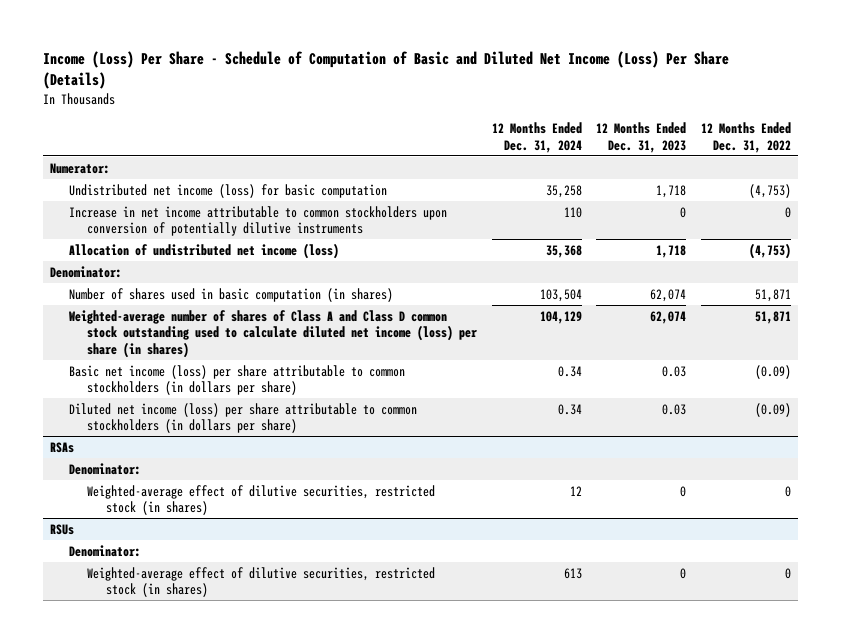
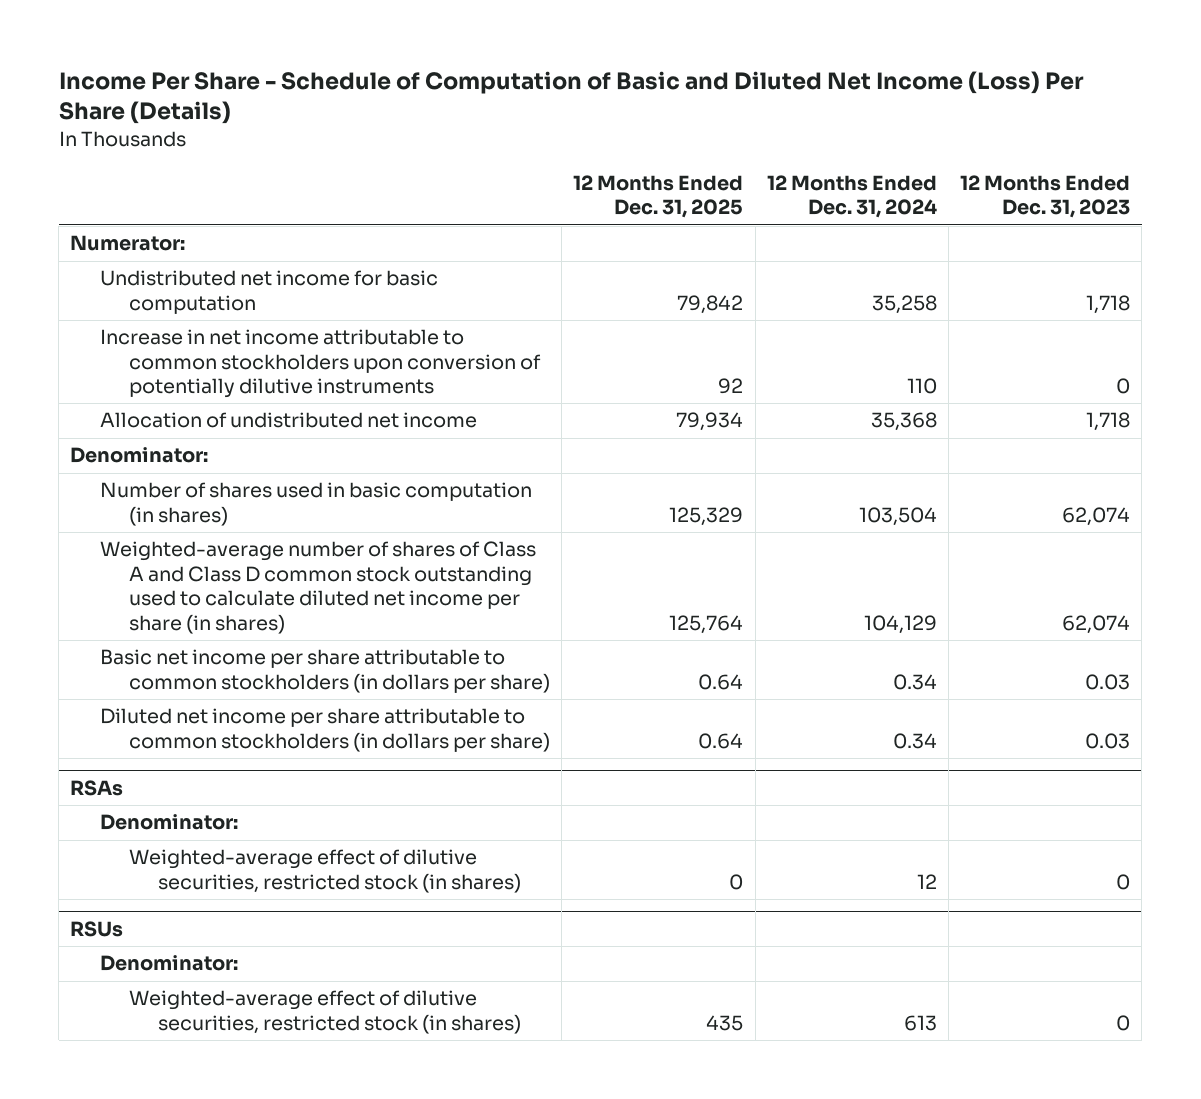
[42,50,729,90] Income (Loss) Per Share - Schedule of Computation of Basic and Diluted Net Income (Loss) Per Share (Details) -> [58,71,1084,125] Income Per Share - Schedule of Computation of Basic and Diluted Net Income (Loss) Per Share (Details)
[700,121,791,153] 12 Months Ended Dec. 31, 2022 -> none
none -> [573,174,744,219] 12 Months Ended Dec. 31, 2025
[68,183,387,198] Undistributed net income (loss) for basic computation -> [99,270,438,314] Undistributed net income for basic computation
[68,242,339,259] Allocation of undistributed net income (loss) -> [99,412,477,429] Allocation of undistributed net income
[68,309,478,358] Weighted-average number of shares of Class A and Class D common stock outstanding used to calculate diluted net income (loss) per share (in shares) -> [99,541,536,634] Weighted-average number of shares of Class A and Class D common stock outstanding used to calculate diluted net income per share (in shares)
[68,364,405,396] Basic net income (loss) per share attributable to common stockholders (in dollars per share) -> [99,649,550,693] Basic net income per share attributable to common stockholders (in dollars per share)
[68,402,417,434] Diluted net income (loss) per share attributable to common stockholders (in dollars per share) -> [99,708,550,752] Diluted net income per share attributable to common stockholders (in dollars per share)

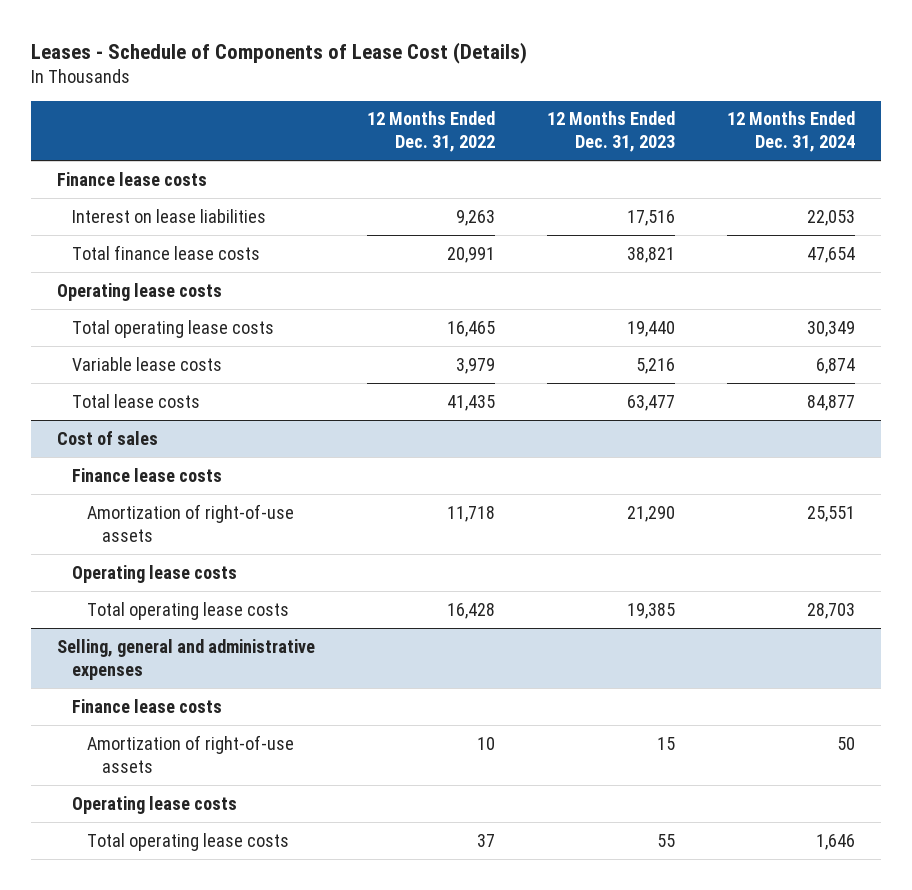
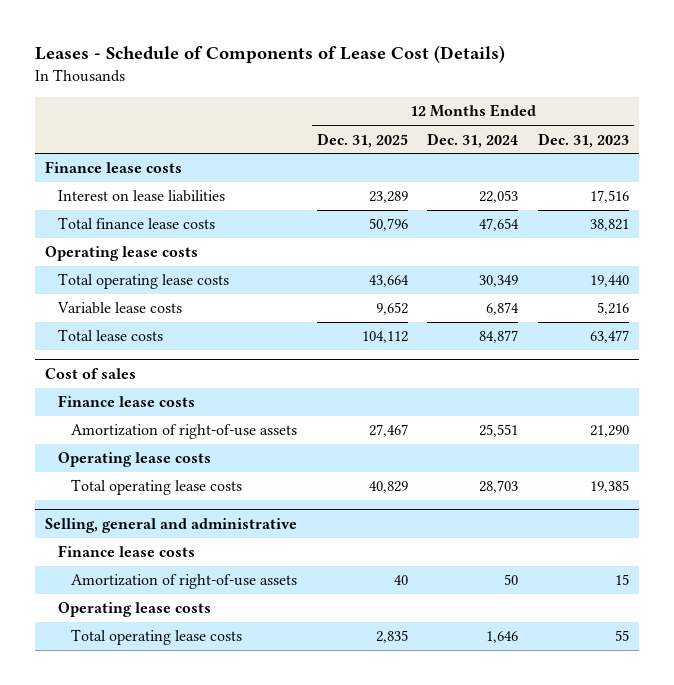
[367,111,496,153] 12 Months Ended Dec. 31, 2022 -> none
none -> [316,132,408,148] Dec. 31, 2025
[57,638,316,680] Selling, general and administrative expenses -> [44,517,297,533] Selling, general and administrative

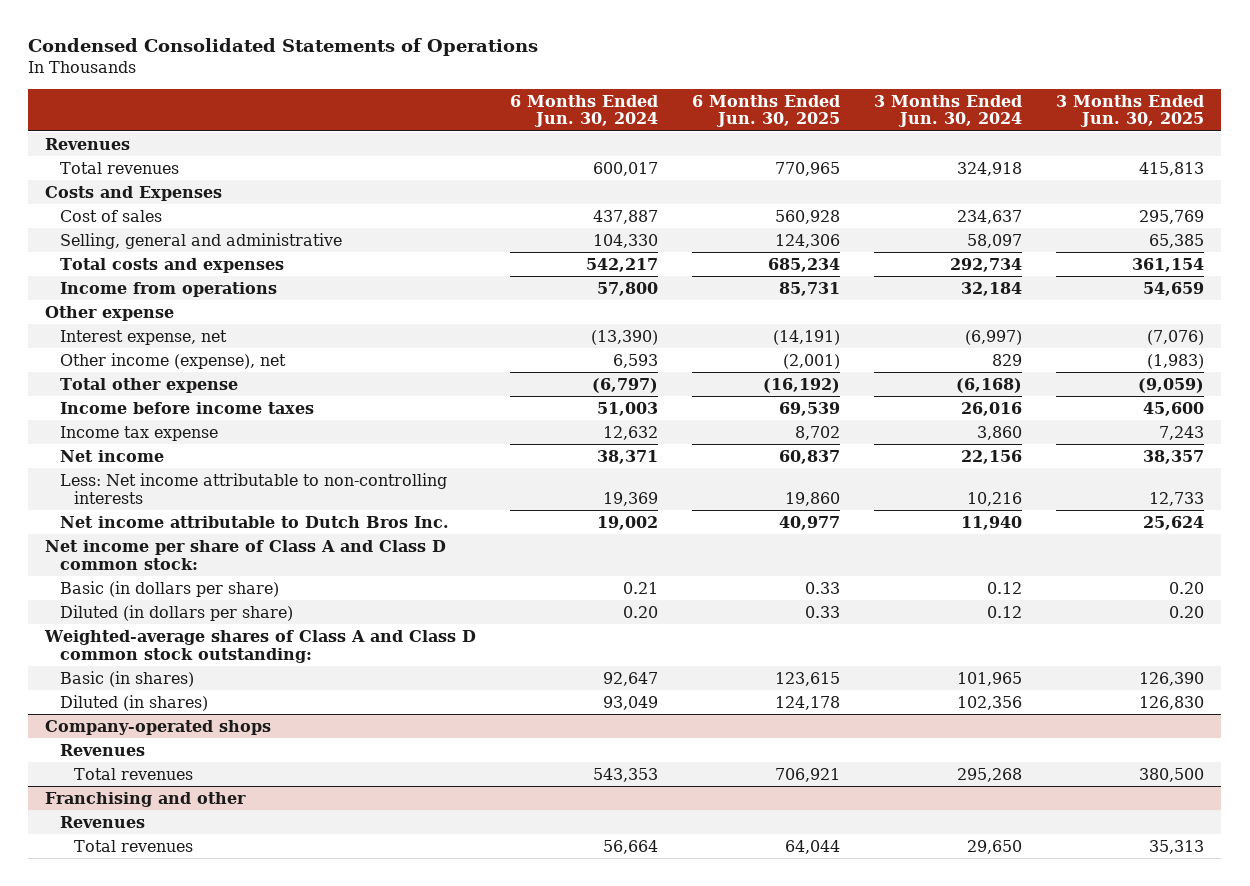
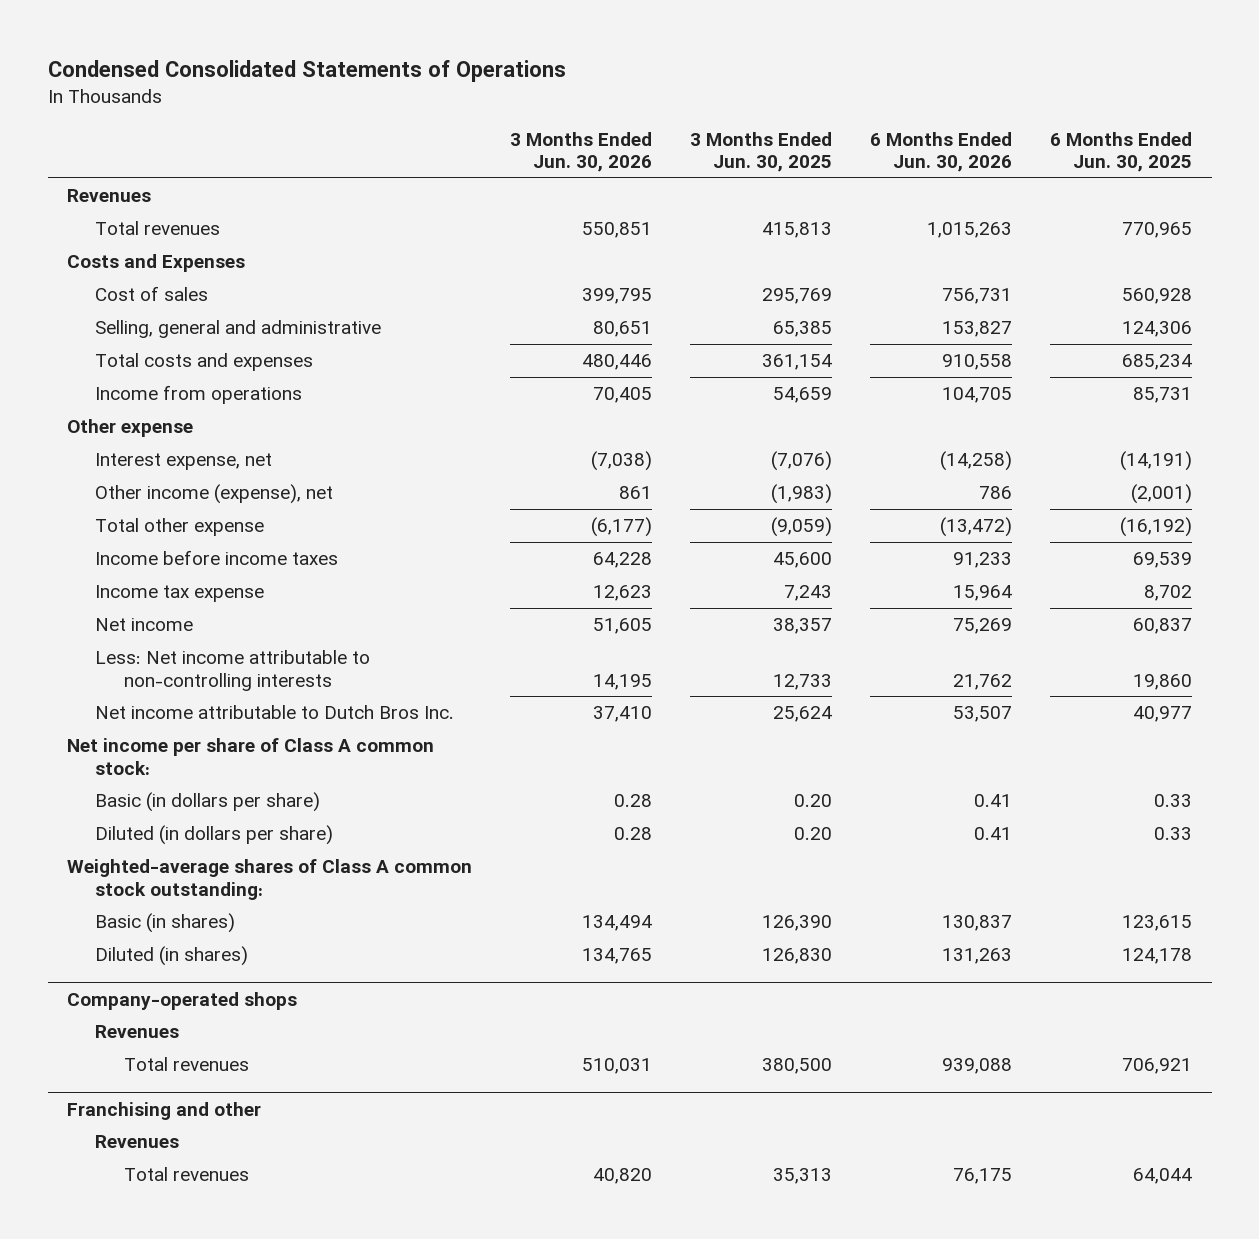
[510,94,659,128] 6 Months Ended Jun. 30, 2024 -> none
[874,94,1023,128] 3 Months Ended Jun. 30, 2024 -> none
none -> [509,131,652,173] 3 Months Ended Jun. 30, 2026
none -> [870,131,1013,173] 6 Months Ended Jun. 30, 2026
[45,539,447,570] Net income per share of Class A and Class D common stock: -> [66,738,434,775] Net income per share of Class A common stock:
[44,629,477,663] Weighted-average shares of Class A and Class D common stock outstanding: -> [66,859,472,900] Weighted-average shares of Class A common stock outstanding:

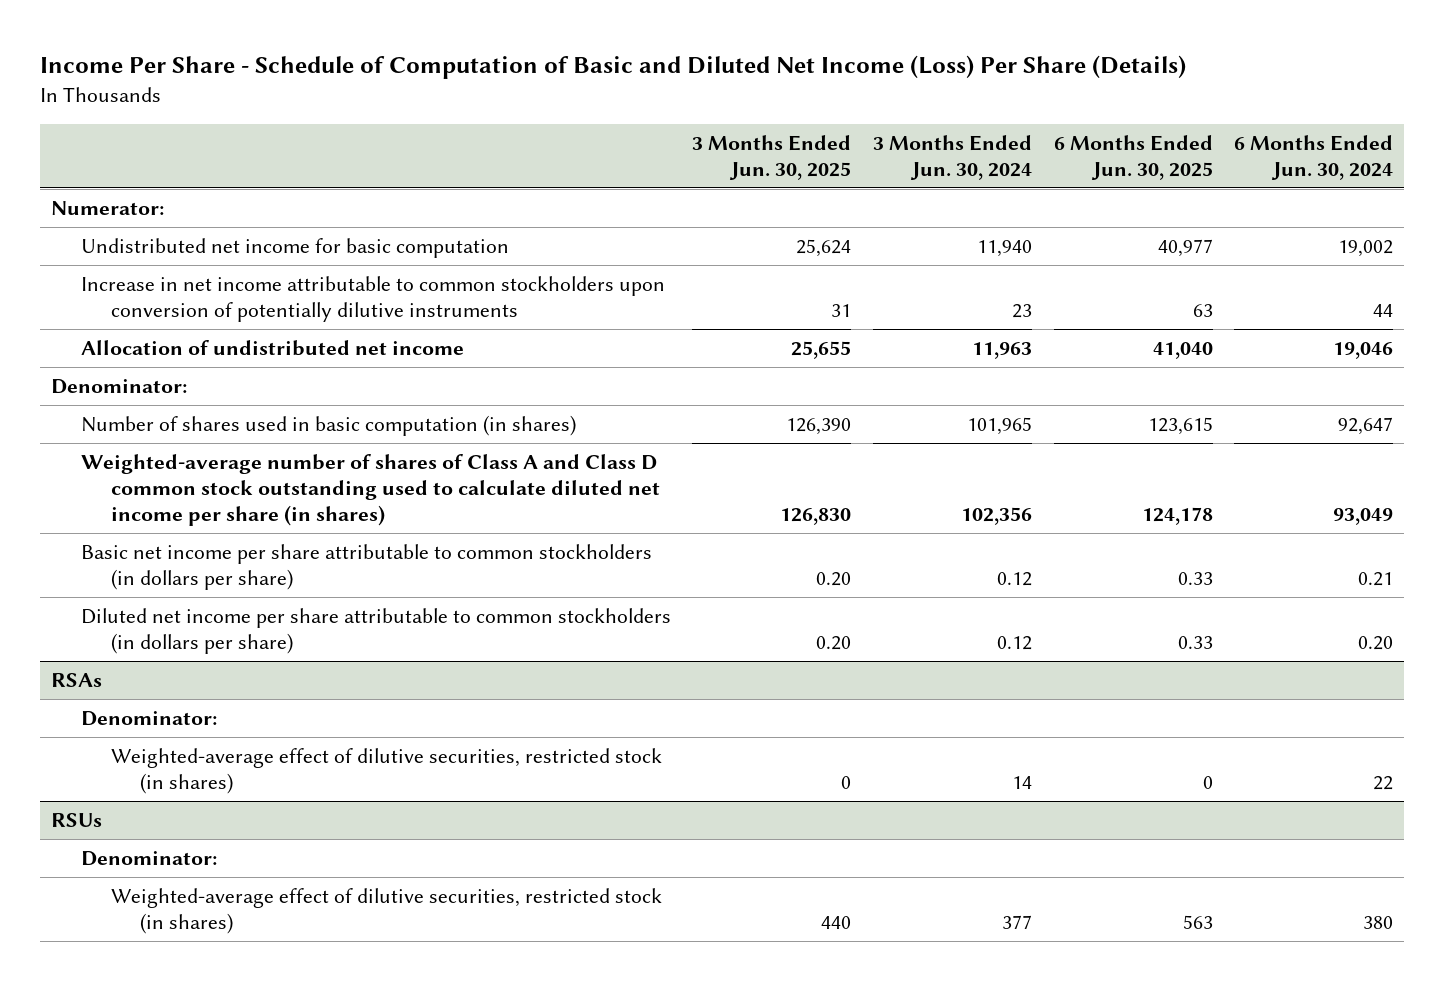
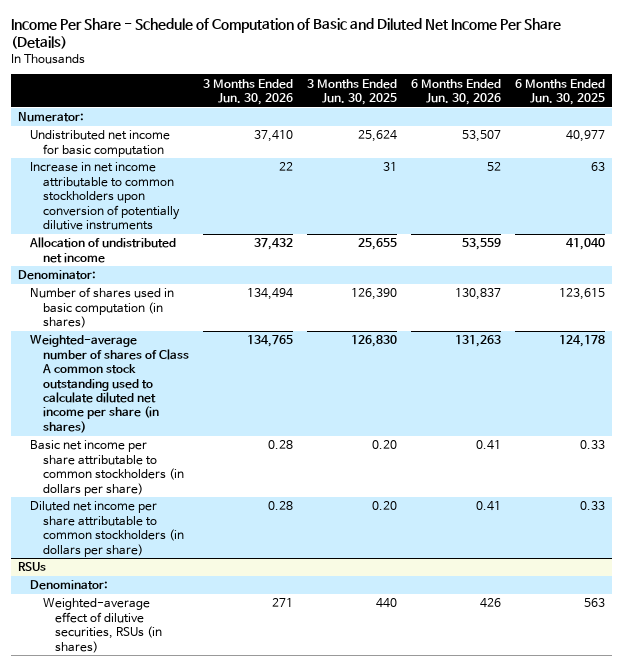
[40,55,1187,80] Income Per Share - Schedule of Computation of Basic and Diluted Net Income (Loss) Per Share (Details) -> [10,17,561,49] Income Per Share - Schedule of Computation of Basic and Diluted Net Income Per Share (Details)
[873,134,1033,180] 3 Months Ended Jun. 30, 2024 -> none
[1234,134,1394,180] 6 Months Ended Jun. 30, 2024 -> none
none -> [202,78,293,106] 3 Months Ended Jun. 30, 2026
none -> [411,78,502,106] 6 Months Ended Jun. 30, 2026
[80,453,660,526] Weighted-average number of shares of Class A and Class D common stock outstanding used to calculate diluted net income per share (in shares) -> [30,335,189,433] Weighted-average number of shares of Class A common stock outstanding used to calculate diluted net income per share (in shares)
[50,672,102,687] RSAs -> none
[80,710,217,726] Denominator: -> none
[110,747,662,794] Weighted-average effect of dilutive securities, restricted stock (in shares) -> none
[110,887,662,934] Weighted-average effect of dilutive securities, restricted stock (in shares) -> [42,598,163,653] Weighted-average effect of dilutive securities, RSUs (in shares)

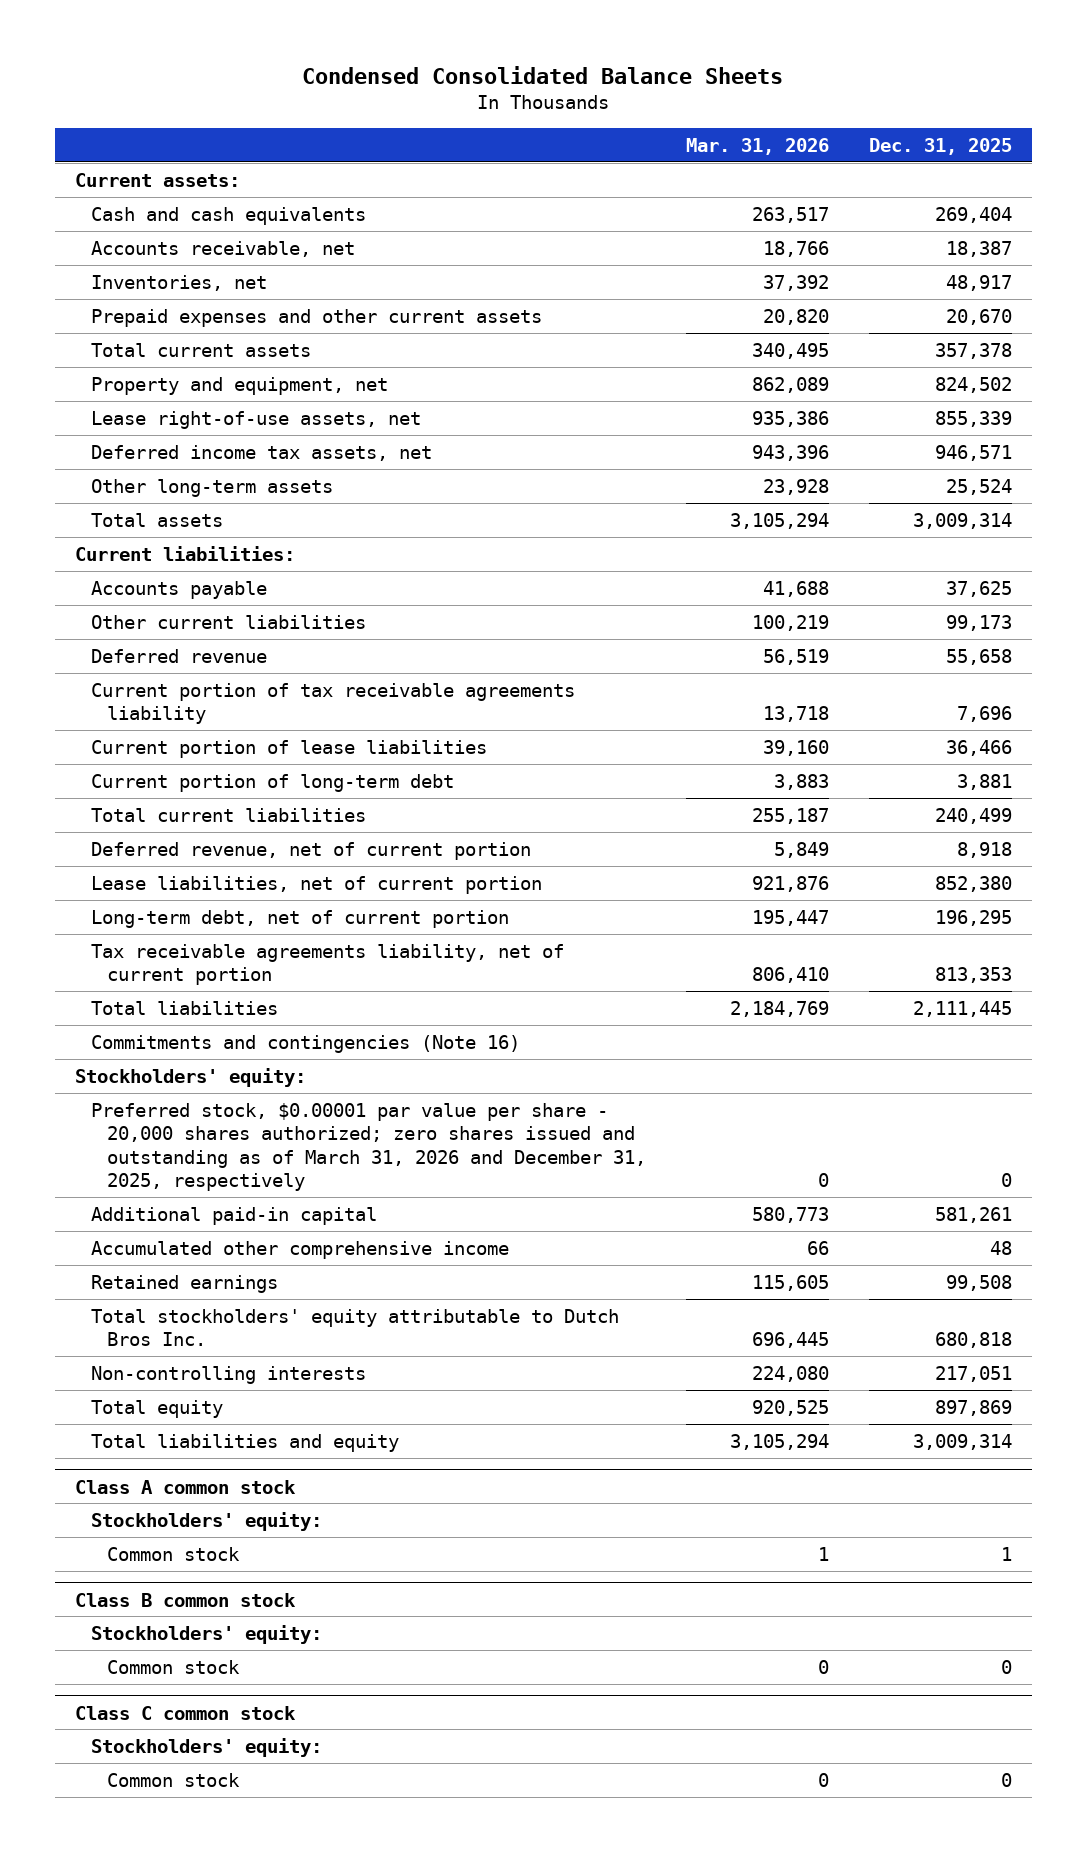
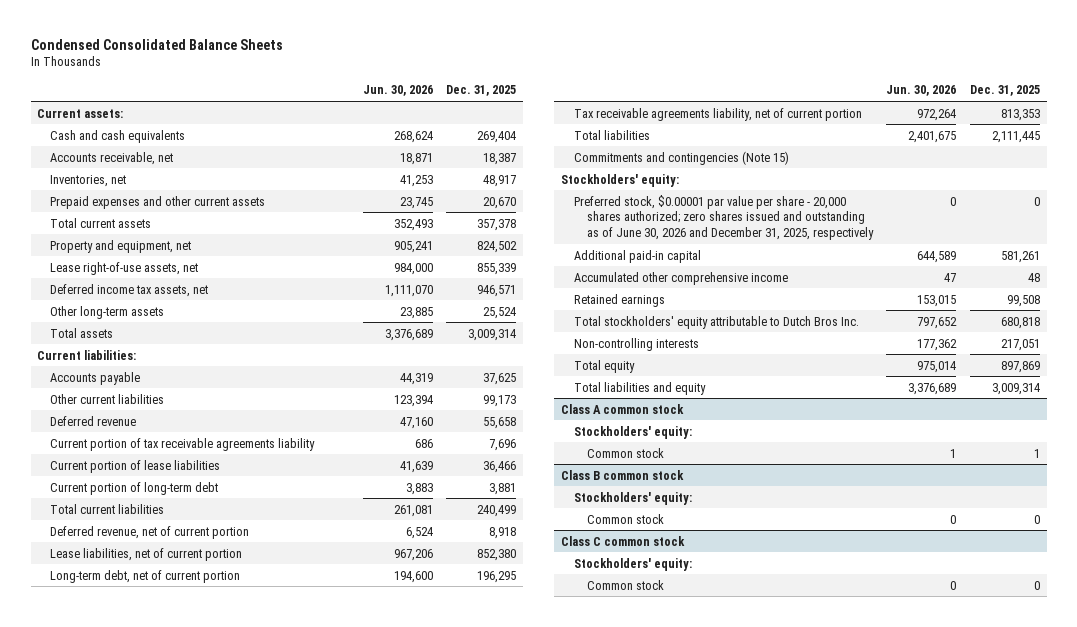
[685,138,829,156] Mar. 31, 2026 -> none
none -> [362,85,433,97] Jun. 30, 2026
[90,1034,520,1053] Commitments and contingencies (Note 16) -> [573,150,789,165] Commitments and contingencies (Note 15)
[90,1102,646,1192] Preferred stock, $0.00001 par value per share - 20,000 shares authorized; zero shares issued and outstanding as of March 31, 2026 and December 31, 2025, respectively -> [573,194,874,241] Preferred stock, $0.00001 par value per share - 20,000 shares authorized; zero shares issued and outstanding as of June 30, 2026 and December 31, 2025, respectively

